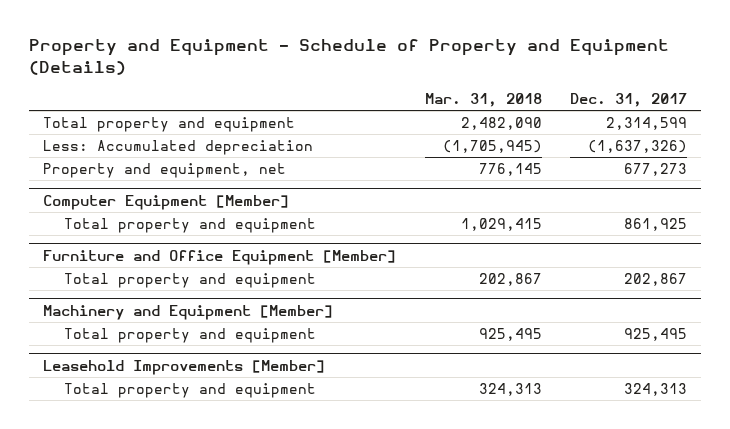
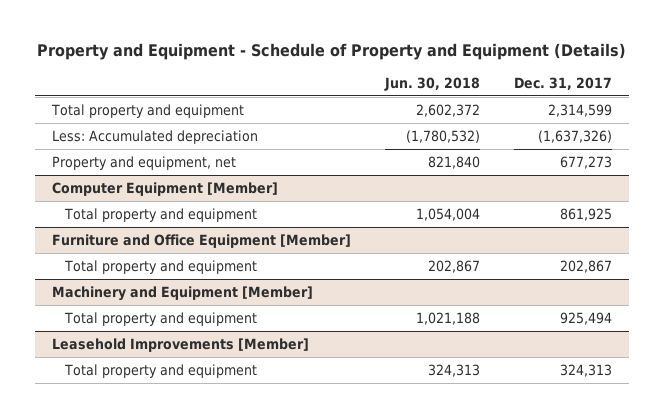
[424,93,542,108] Mar. 31, 2018 -> none
none -> [384,76,481,91] Jun. 30, 2018
[623,328,687,342] 925,495 -> [560,311,613,325] 925,494

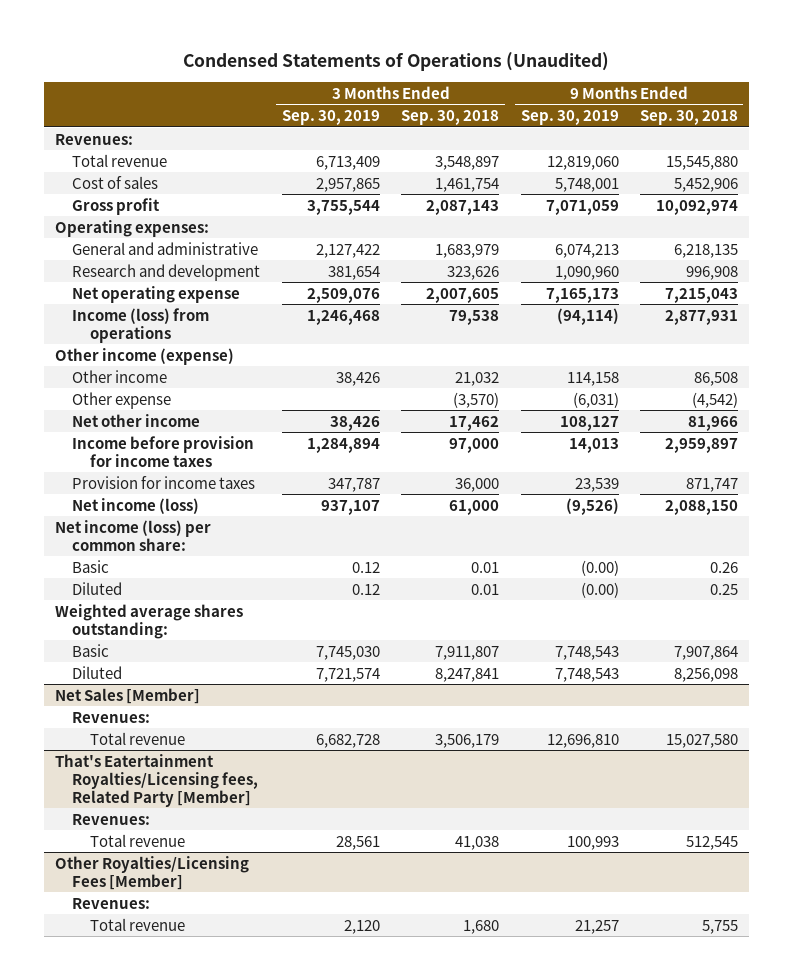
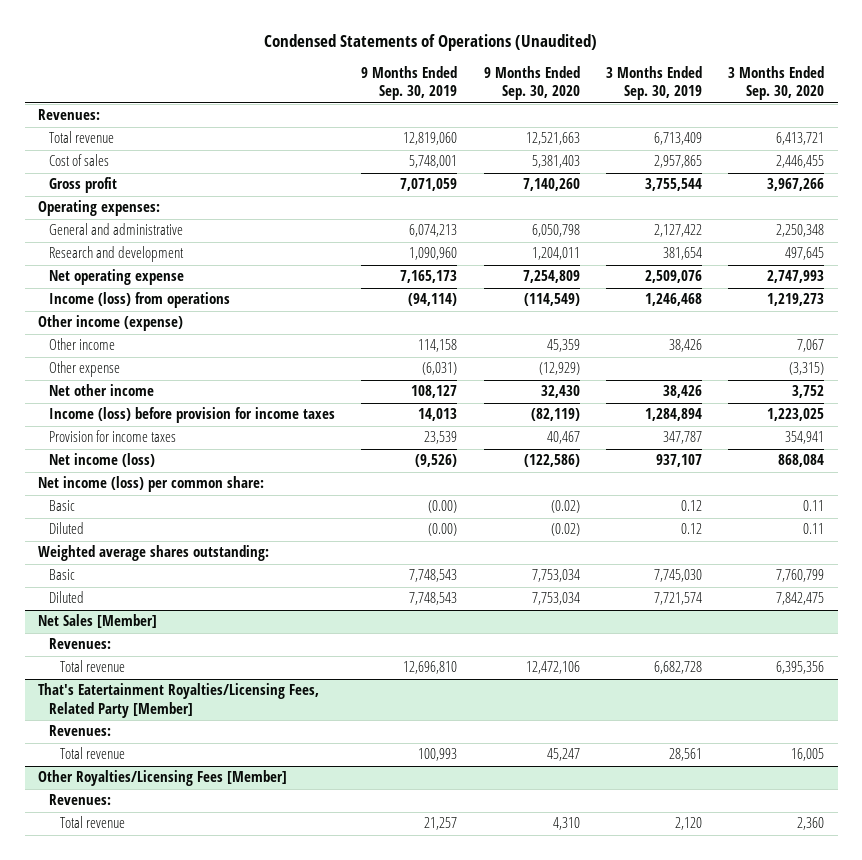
[401,110,500,126] Sep. 30, 2018 -> none
[639,110,738,126] Sep. 30, 2018 -> none
none -> [483,66,580,101] 9 Months Ended Sep. 30, 2020
none -> [728,66,825,101] 3 Months Ended Sep. 30, 2020
[72,435,255,467] Income before provision for income taxes -> [49,407,336,424] Income (loss) before provision for income taxes
[54,753,259,807] That's Eatertainment Royalties/Licensing fees, Related Party [Member] -> [38,683,320,718] That's Eatertainment Royalties/Licensing Fees, Related Party [Member]

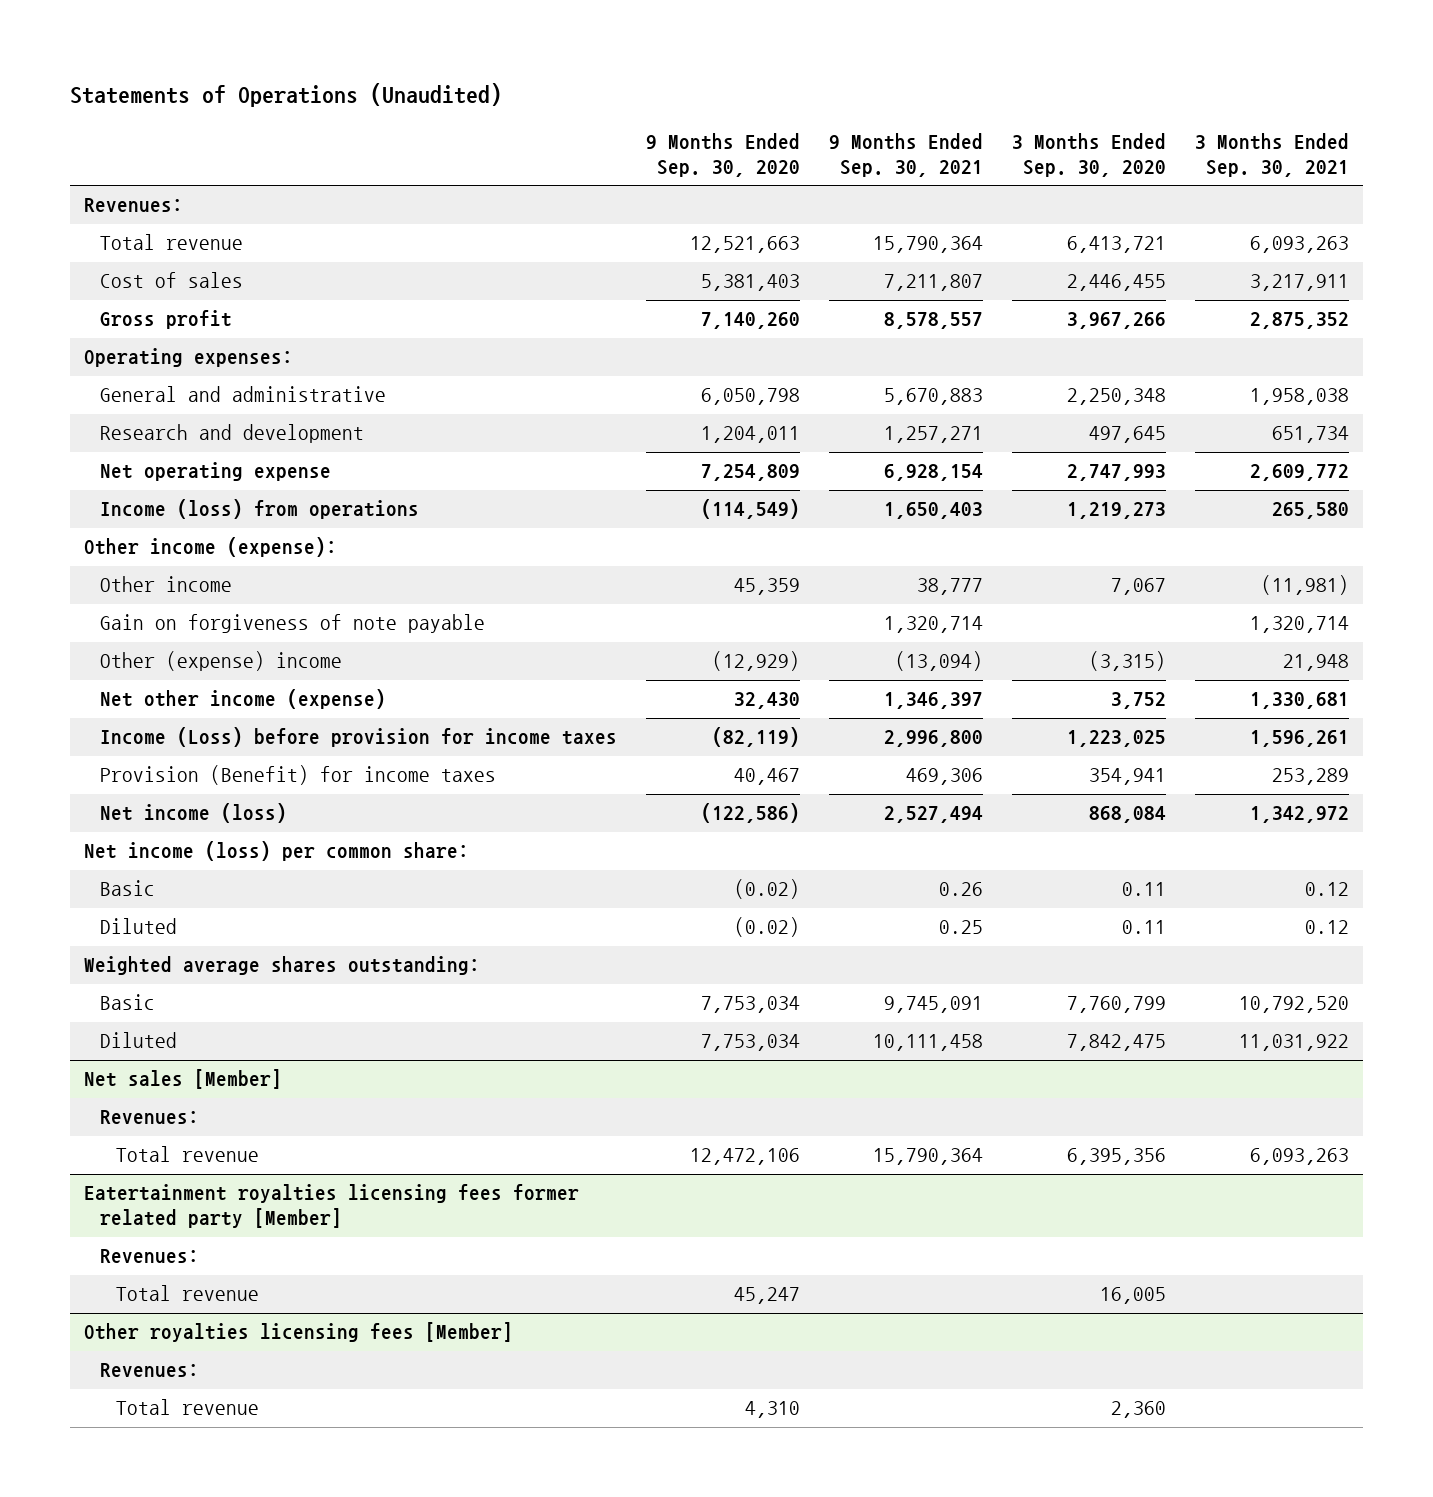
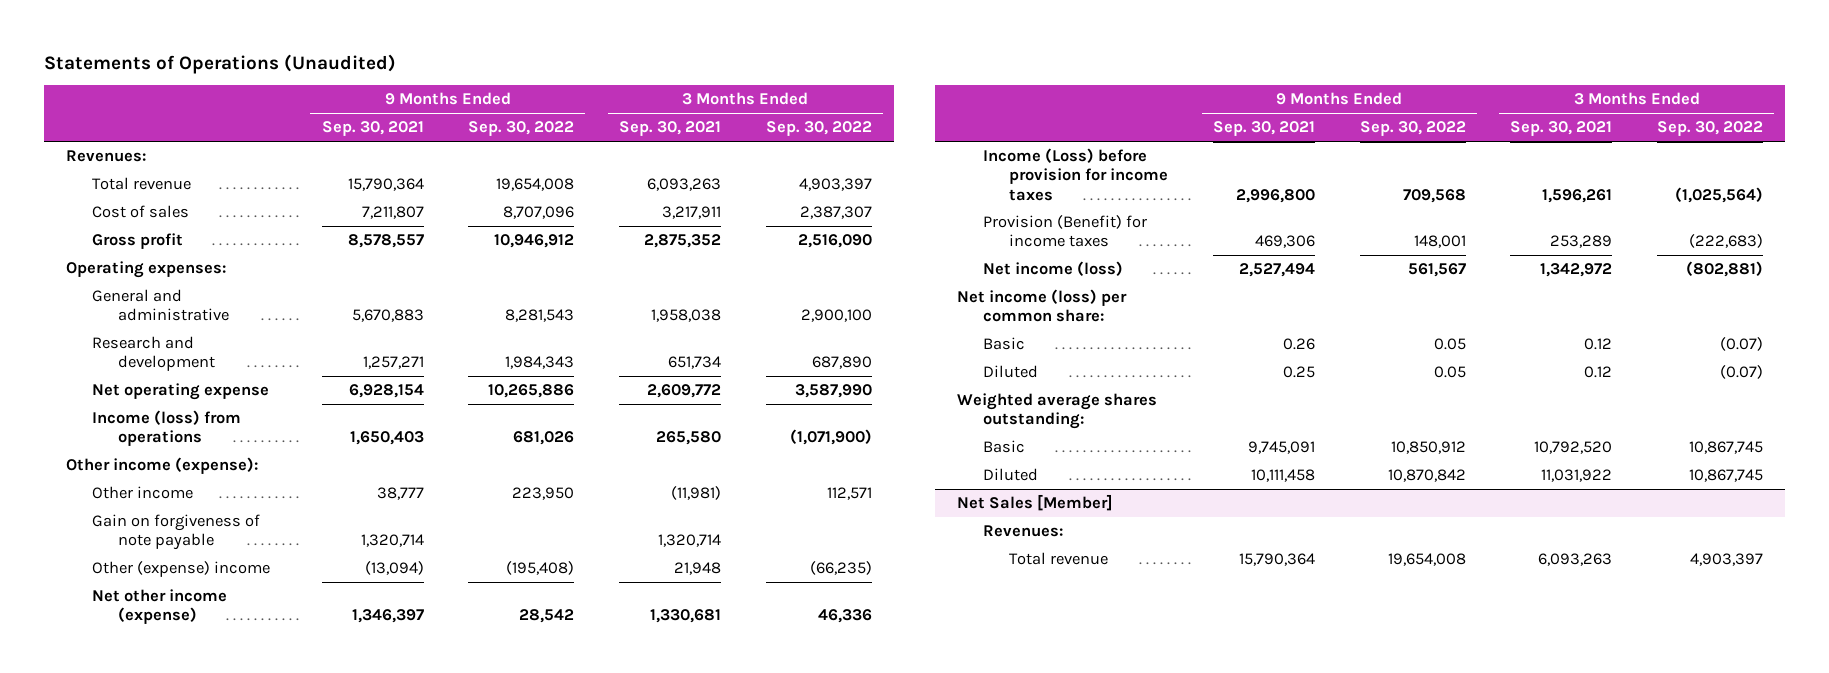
[645,133,800,178] 9 Months Ended Sep. 30, 2020 -> none
[1011,133,1166,178] 3 Months Ended Sep. 30, 2020 -> none
none -> [468,121,575,137] Sep. 30, 2022
none -> [765,121,872,137] Sep. 30, 2022
[84,1069,283,1090] Net sales [Member] -> [957,494,1114,512] Net Sales [Member]
[84,1184,580,1229] Eatertainment royalties licensing fees former related party [Member] -> none
[100,1249,200,1264] Revenues: -> none
[116,1285,260,1302] Total revenue -> none
[84,1322,514,1343] Other royalties licensing fees [Member] -> none
[100,1363,200,1378] Revenues: -> none
[116,1399,260,1416] Total revenue -> none

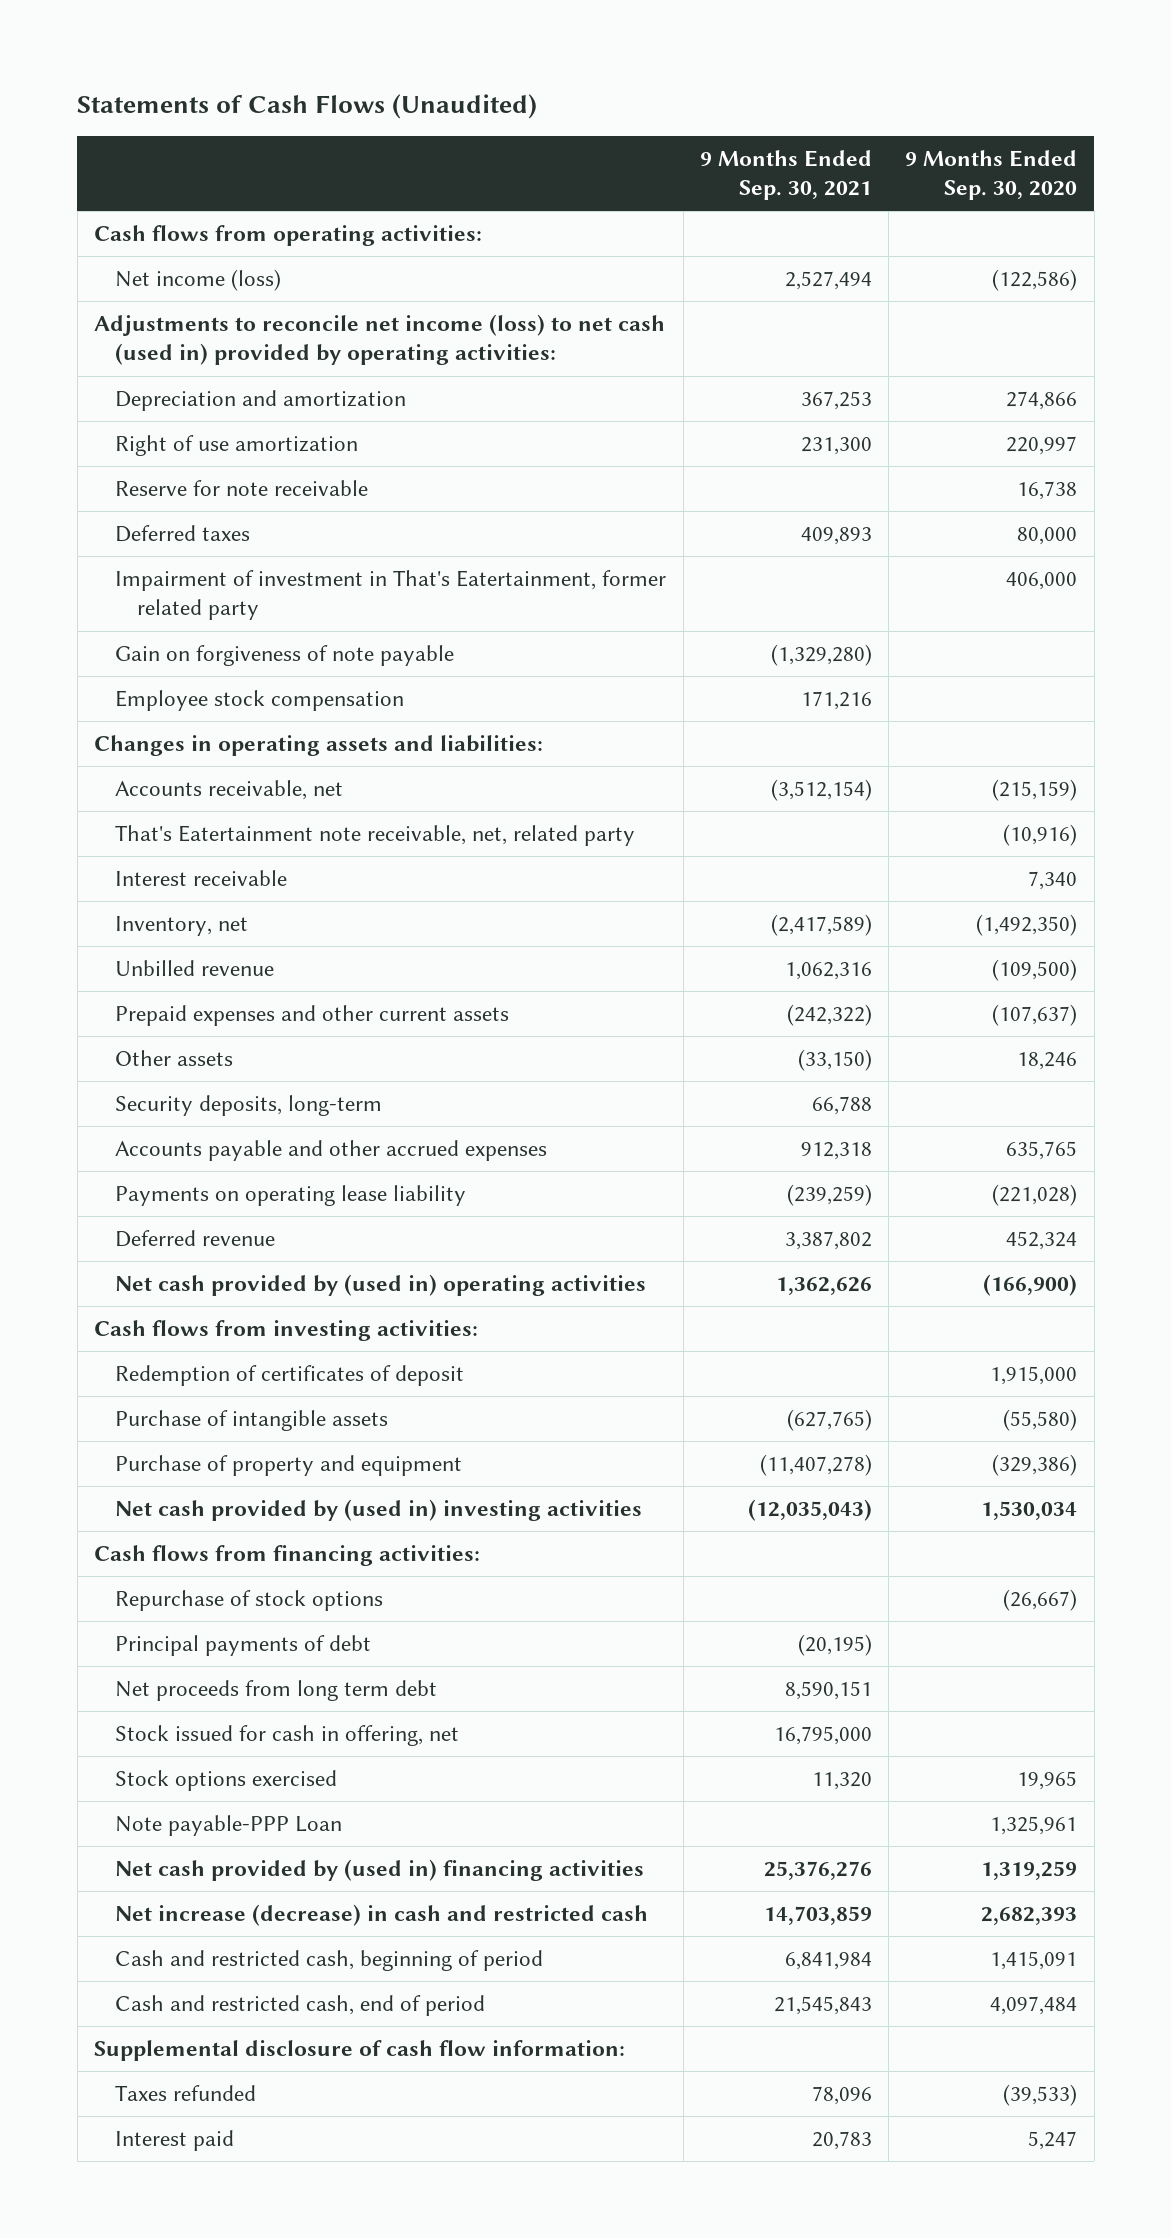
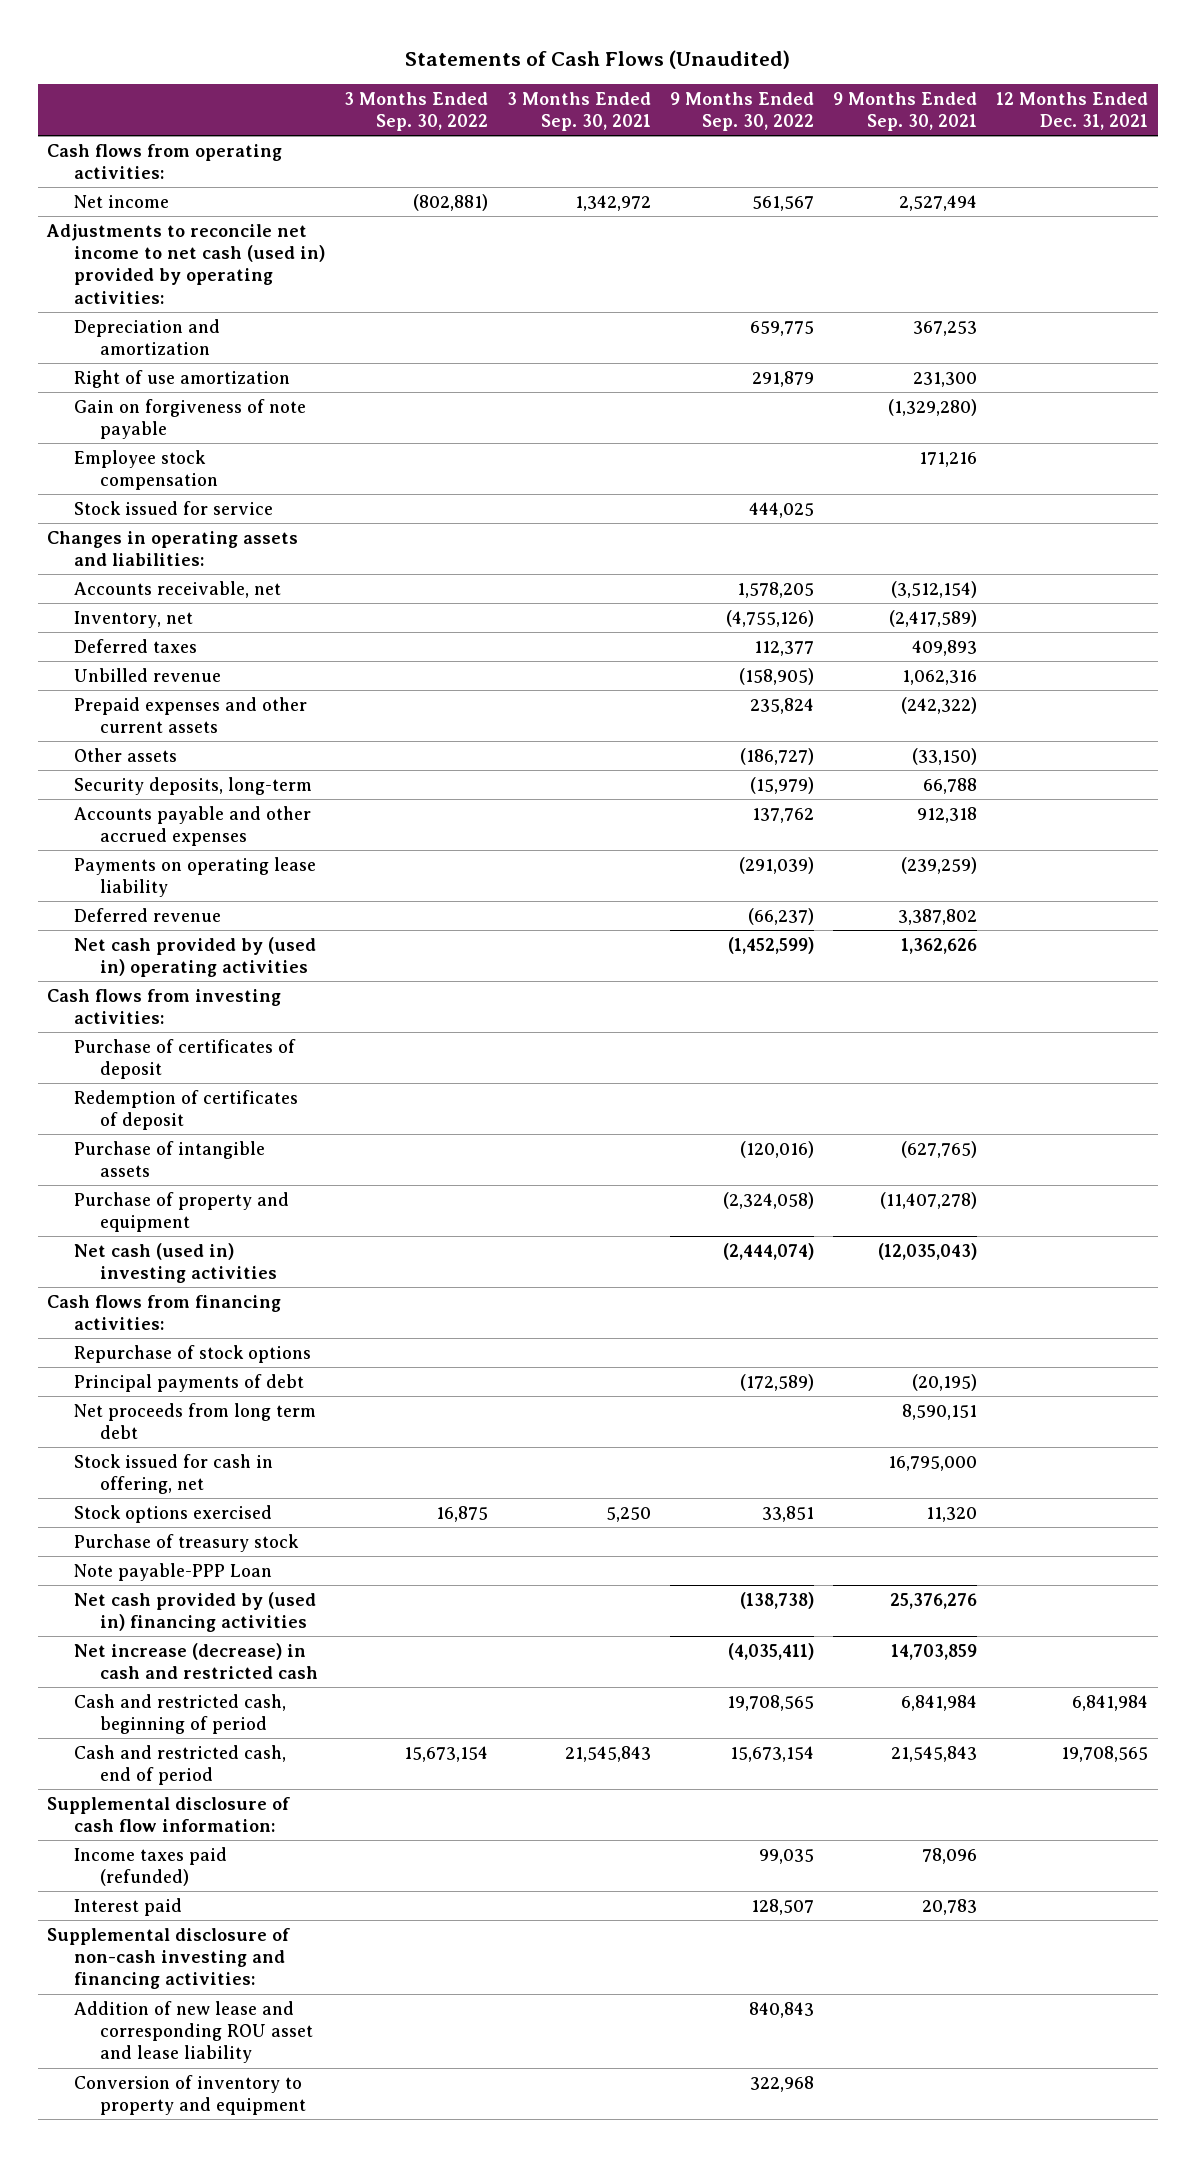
[905,149,1078,200] 9 Months Ended Sep. 30, 2020 -> none
none -> [343,91,488,132] 3 Months Ended Sep. 30, 2022
none -> [506,91,651,132] 3 Months Ended Sep. 30, 2021
none -> [670,91,815,132] 9 Months Ended Sep. 30, 2022
none -> [996,91,1149,131] 12 Months Ended Dec. 31, 2021
[115,269,282,292] Net income (loss) -> [73,194,169,208] Net income
[93,314,665,366] Adjustments to reconcile net income (loss) to net cash (used in) provided by operating activities: -> [46,223,325,304] Adjustments to reconcile net income to net cash (used in) provided by operating activities:
[115,480,369,497] Reserve for note receivable -> none
[115,570,667,621] Impairment of investment in That's Eatertainment, former related party -> none
none -> [73,500,273,515] Stock issued for service
[115,825,636,847] That's Eatertainment note receivable, net, related party -> none
[115,870,288,887] Interest receivable -> none
[115,525,251,543] Deferred taxes -> [73,638,197,653] Deferred taxes
none -> [73,1038,296,1080] Purchase of certificates of deposit
[115,1499,643,1522] Net cash provided by (used in) investing activities -> [73,1242,278,1284] Net cash (used in) investing activities
none -> [73,1533,299,1552] Purchase of treasury stock
[115,2085,257,2102] Taxes refunded -> [73,1846,227,1887] Income taxes paid (refunded)
none -> [47,1927,291,1990] Supplemental disclosure of non-cash investing and financing activities:
none -> [73,2000,314,2064] Addition of new lease and corresponding ROU asset and lease liability
none -> [73,2074,307,2116] Conversion of inventory to property and equipment

